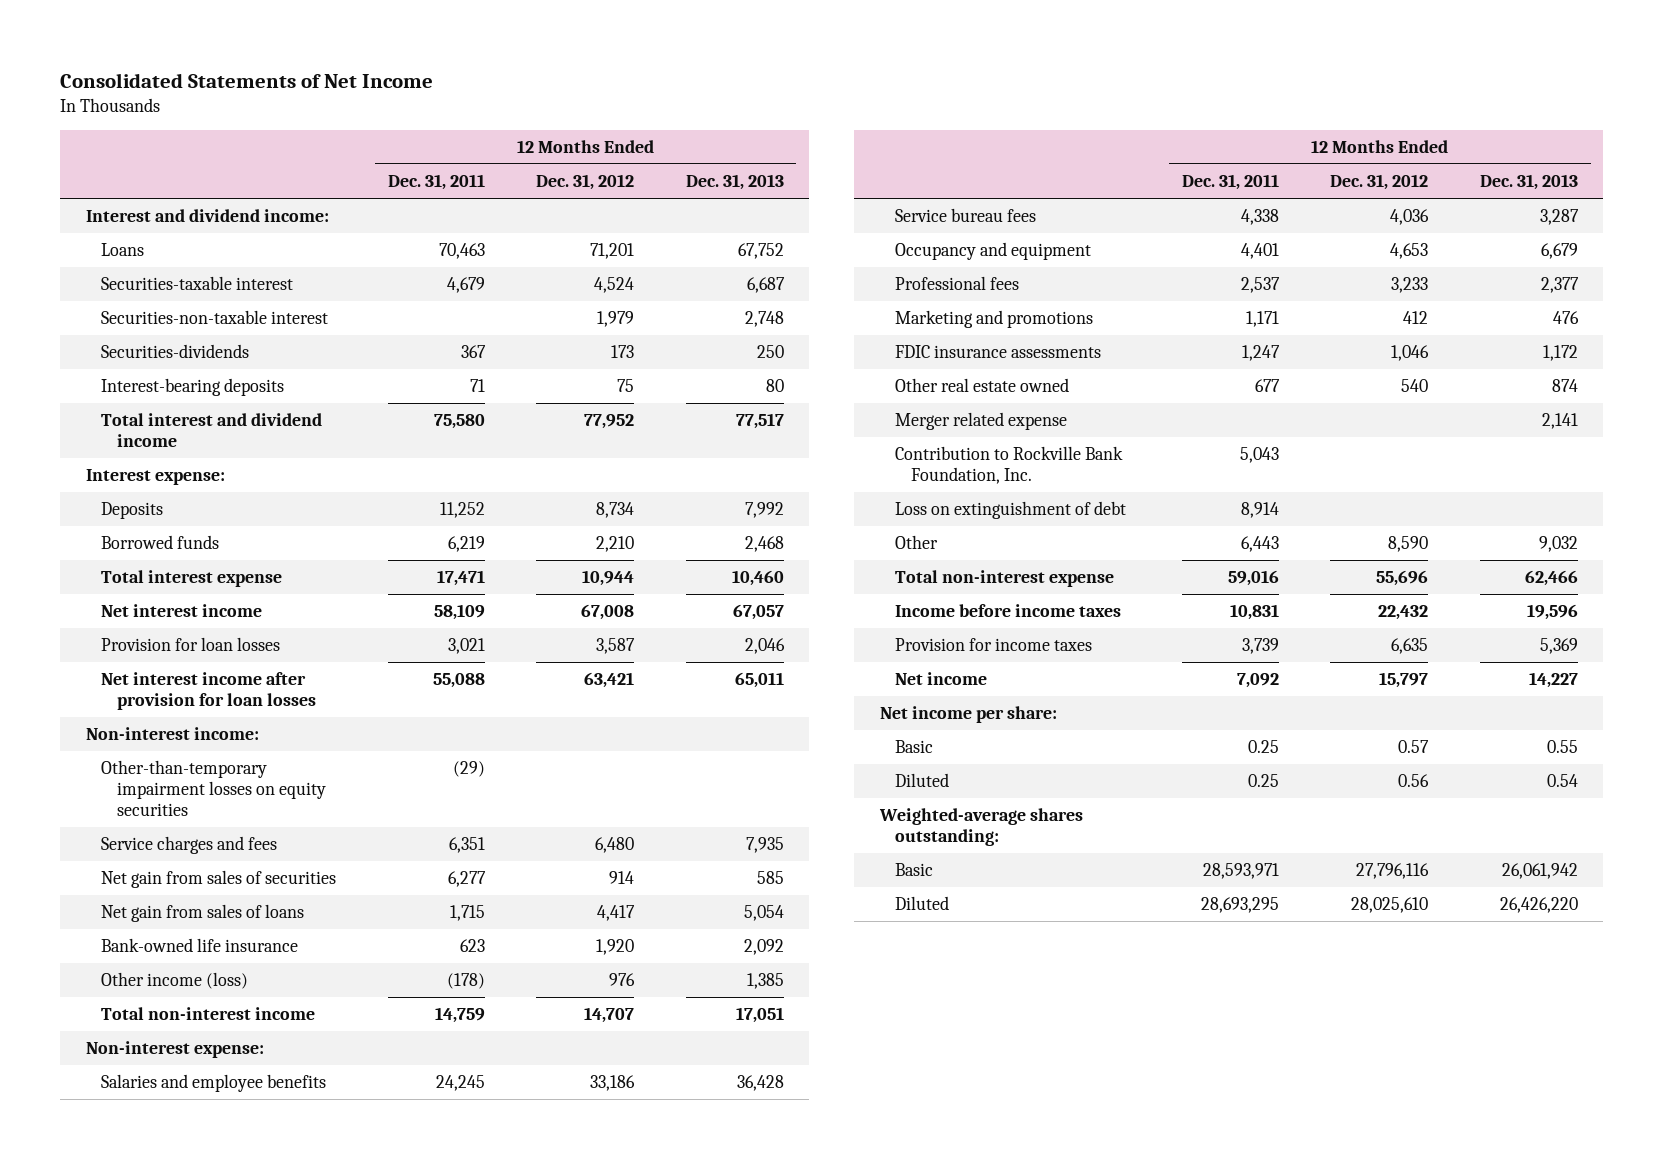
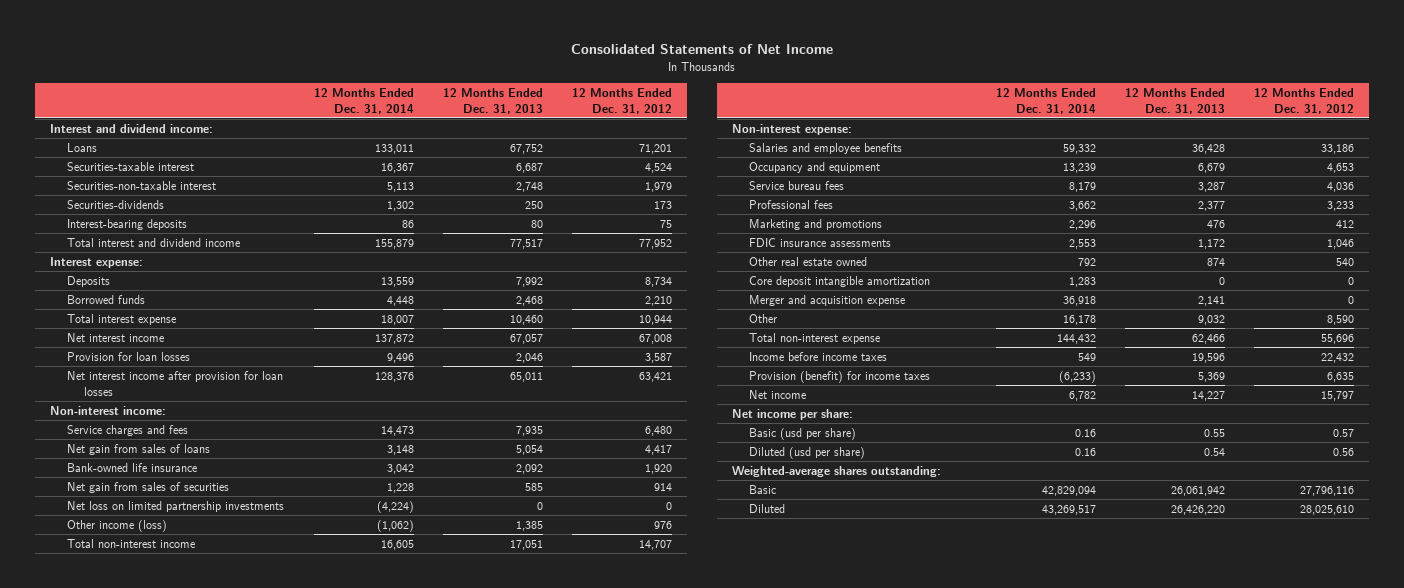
[387,174,485,191] Dec. 31, 2011 -> none
none -> [313,87,414,114] 12 Months Ended Dec. 31, 2014
[101,760,326,816] Other-than-temporary impairment losses on equity securities -> none
[101,870,337,889] Net gain from sales of securities -> [67,481,230,493] Net gain from sales of securities
none -> [67,500,285,512] Net loss on limited partnership investments
[895,208,1037,223] Service bureau fees -> [749,180,845,190] Service bureau fees
[895,412,1068,431] Merger related expense -> none
[895,446,1124,485] Contribution to Rockville Bank Foundation, Inc. -> none
[895,501,1127,520] Loss on extinguishment of debt -> none
none -> [749,275,931,287] Core deposit intangible amortization
none -> [749,294,906,306] Merger and acquisition expense
[895,638,1093,652] Provision for income taxes -> [749,370,931,383] Provision (benefit) for income taxes
[895,740,934,754] Basic -> [749,427,857,440] Basic (usd per share)
[895,773,950,788] Diluted -> [749,446,866,459] Diluted (usd per share)

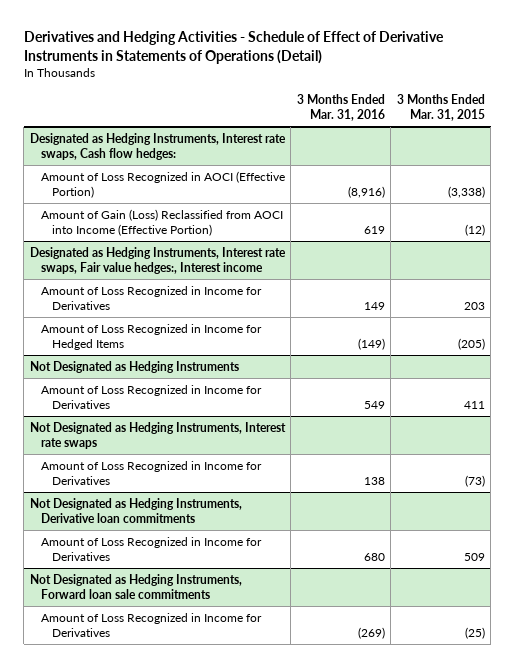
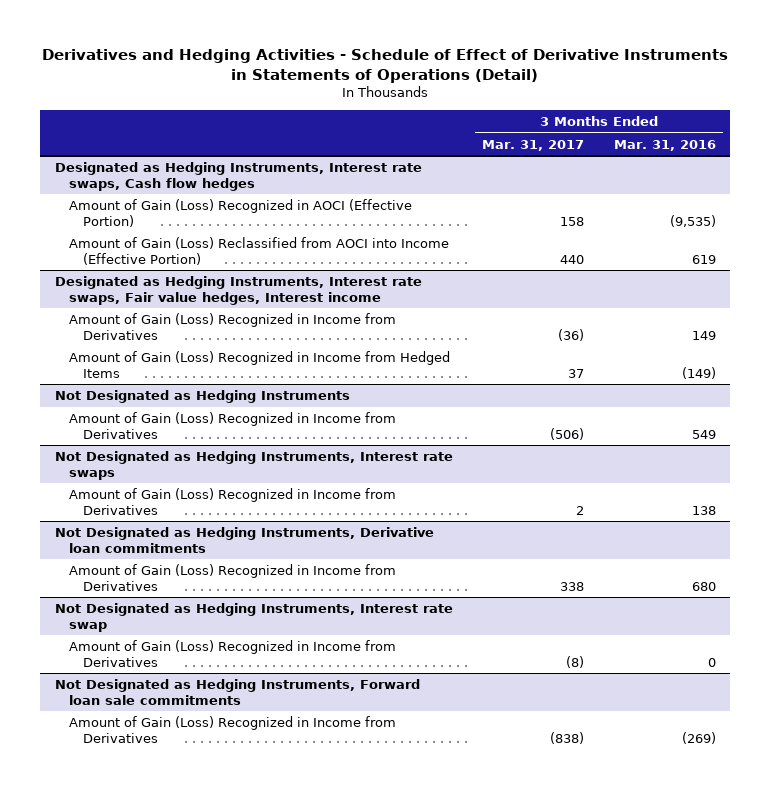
[396,94,485,122] 3 Months Ended Mar. 31, 2015 -> none
none -> [482,139,585,151] Mar. 31, 2017
[29,132,286,160] Designated as Hedging Instruments, Interest rate swaps, Cash flow hedges: -> [54,161,422,191] Designated as Hedging Instruments, Interest rate swaps, Cash flow hedges
[40,170,285,198] Amount of Loss Recognized in AOCI (Effective Portion) -> [68,198,412,227] Amount of Gain (Loss) Recognized in AOCI (Effective Portion)
[347,185,385,198] (8,916) -> [669,214,716,227] (9,535)
[29,246,286,274] Designated as Hedging Instruments, Interest rate swaps, Fair value hedges:, Interest income -> [54,275,422,305] Designated as Hedging Instruments, Interest rate swaps, Fair value hedges, Interest income
[40,285,262,310] Amount of Loss Recognized in Income for Derivatives -> [68,312,396,340] Amount of Gain (Loss) Recognized in Income from Derivatives
[40,323,262,350] Amount of Loss Recognized in Income for Hedged Items -> [68,350,450,378] Amount of Gain (Loss) Recognized in Income from Hedged Items
[40,384,262,409] Amount of Loss Recognized in Income for Derivatives -> [68,411,396,439] Amount of Gain (Loss) Recognized in Income from Derivatives
[40,460,262,485] Amount of Loss Recognized in Income for Derivatives -> [68,487,396,515] Amount of Gain (Loss) Recognized in Income from Derivatives
[40,536,262,561] Amount of Loss Recognized in Income for Derivatives -> [68,563,396,591] Amount of Gain (Loss) Recognized in Income from Derivatives
none -> [54,602,453,632] Not Designated as Hedging Instruments, Interest rate swap
none -> [68,639,396,667] Amount of Gain (Loss) Recognized in Income from Derivatives
[40,612,262,637] Amount of Loss Recognized in Income for Derivatives -> [68,715,396,743] Amount of Gain (Loss) Recognized in Income from Derivatives

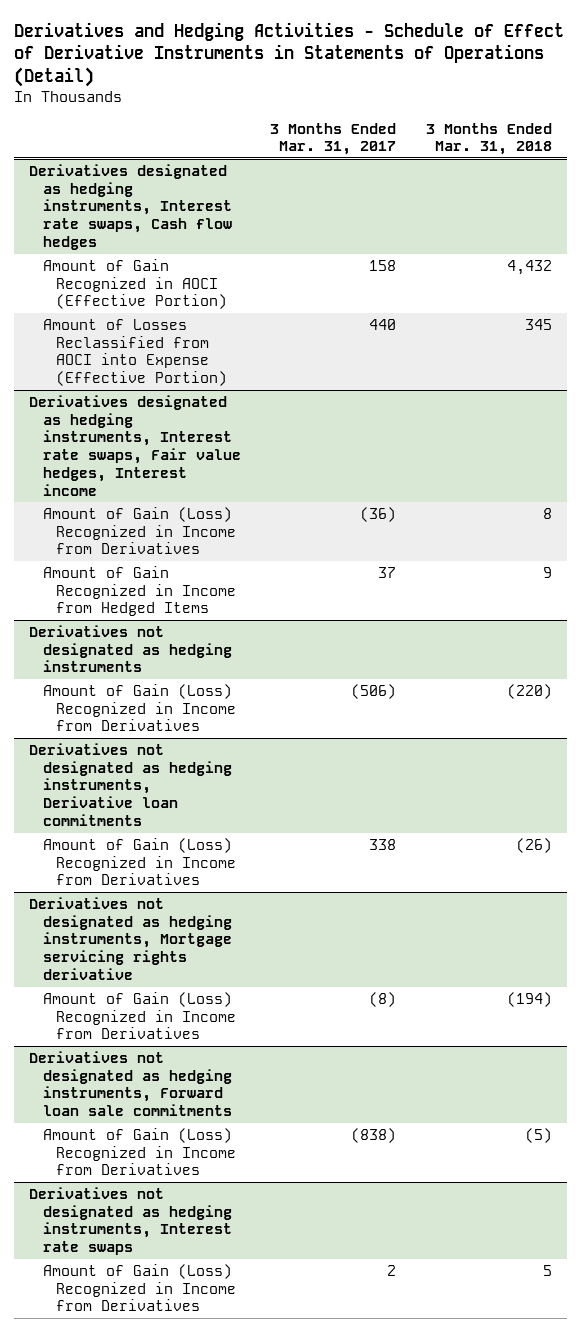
[613,139,716,151] Mar. 31, 2016 -> none
none -> [426,122,553,156] 3 Months Ended Mar. 31, 2018
[54,161,422,191] Designated as Hedging Instruments, Interest rate swaps, Cash flow hedges -> [28,163,232,250] Derivatives designated as hedging instruments, Interest rate swaps, Cash flow hedges
[68,198,412,227] Amount of Gain (Loss) Recognized in AOCI (Effective Portion) -> [42,258,228,310] Amount of Gain Recognized in AOCI (Effective Portion)
[68,236,449,265] Amount of Gain (Loss) Reclassified from AOCI into Income (Effective Portion) -> [42,318,228,387] Amount of Losses Reclassified from AOCI into Expense (Effective Portion)
[54,275,422,305] Designated as Hedging Instruments, Interest rate swaps, Fair value hedges, Interest income -> [28,394,241,496] Derivatives designated as hedging instruments, Interest rate swaps, Fair value hedges, Interest income
[68,350,450,378] Amount of Gain (Loss) Recognized in Income from Hedged Items -> [42,565,237,617] Amount of Gain Recognized in Income from Hedged Items
[54,389,350,403] Not Designated as Hedging Instruments -> [28,624,232,673] Derivatives not designated as hedging instruments
[54,450,453,480] Not Designated as Hedging Instruments, Interest rate swaps -> none
[68,487,396,515] Amount of Gain (Loss) Recognized in Income from Derivatives -> none
[54,526,434,553] Not Designated as Hedging Instruments, Derivative loan commitments -> [28,742,232,826] Derivatives not designated as hedging instruments, Derivative loan commitments
[54,602,453,632] Not Designated as Hedging Instruments, Interest rate swap -> none
none -> [28,896,232,980] Derivatives not designated as hedging instruments, Mortgage servicing rights derivative
[54,678,420,705] Not Designated as Hedging Instruments, Forward loan sale commitments -> [28,1050,232,1117] Derivatives not designated as hedging instruments, Forward loan sale commitments
none -> [28,1186,232,1256] Derivatives not designated as hedging instruments, Interest rate swaps
none -> [42,1263,237,1312] Amount of Gain (Loss) Recognized in Income from Derivatives

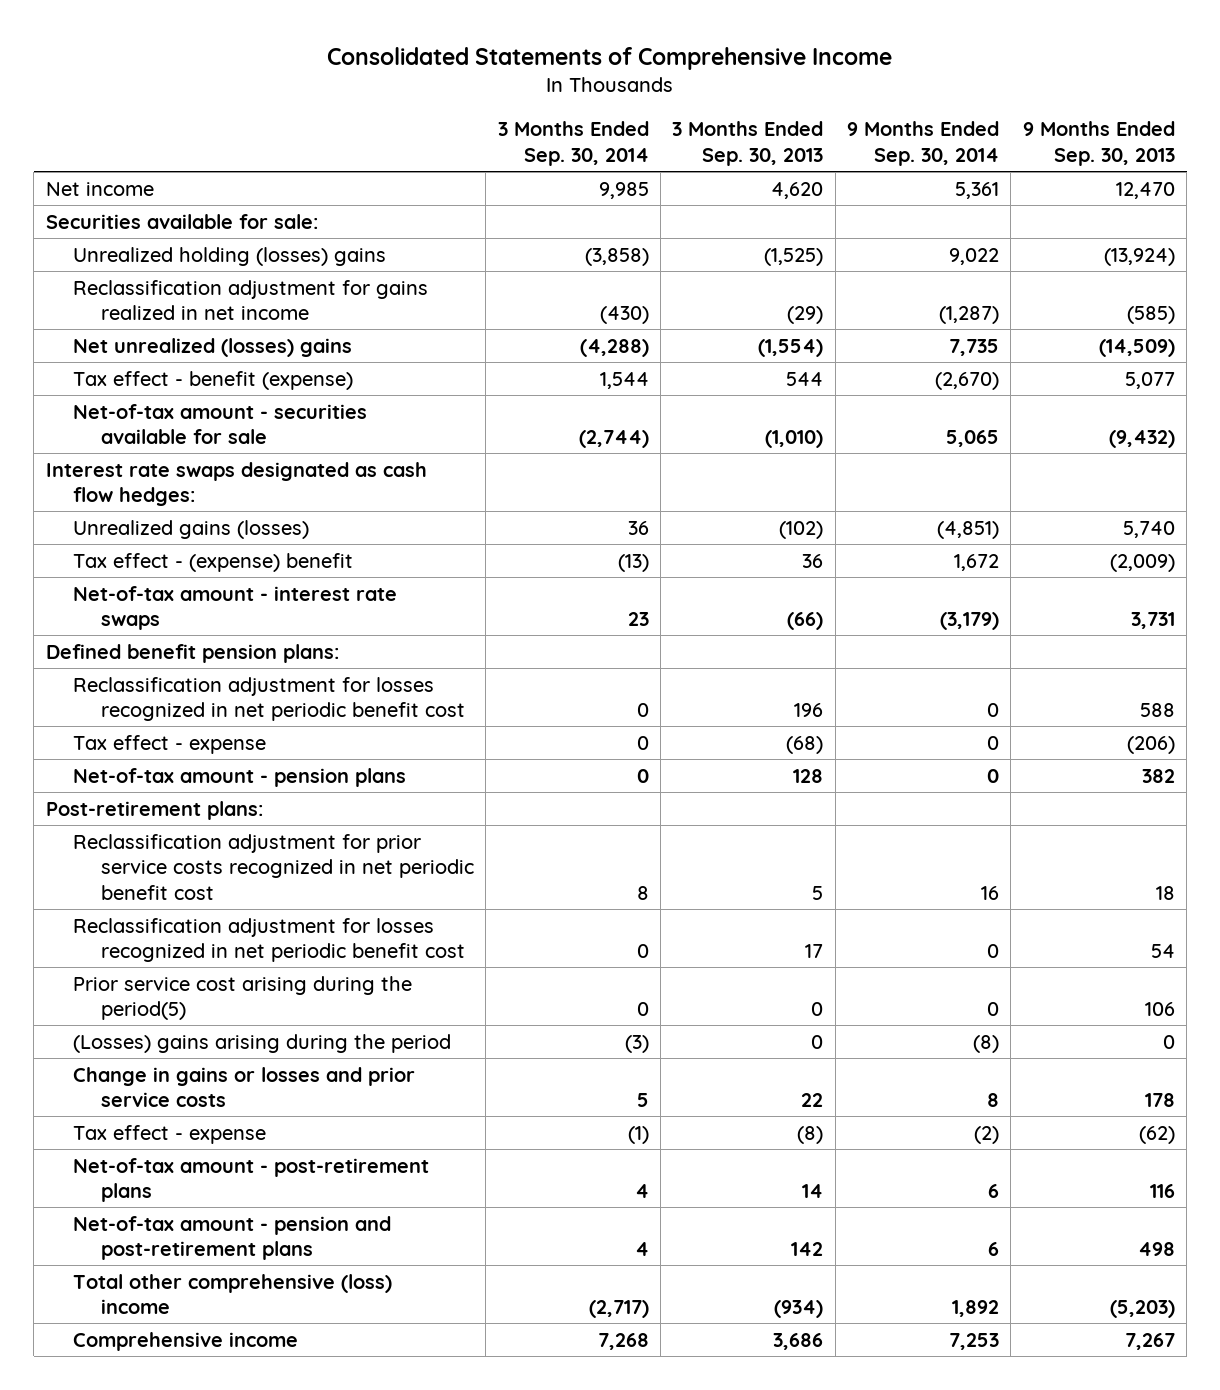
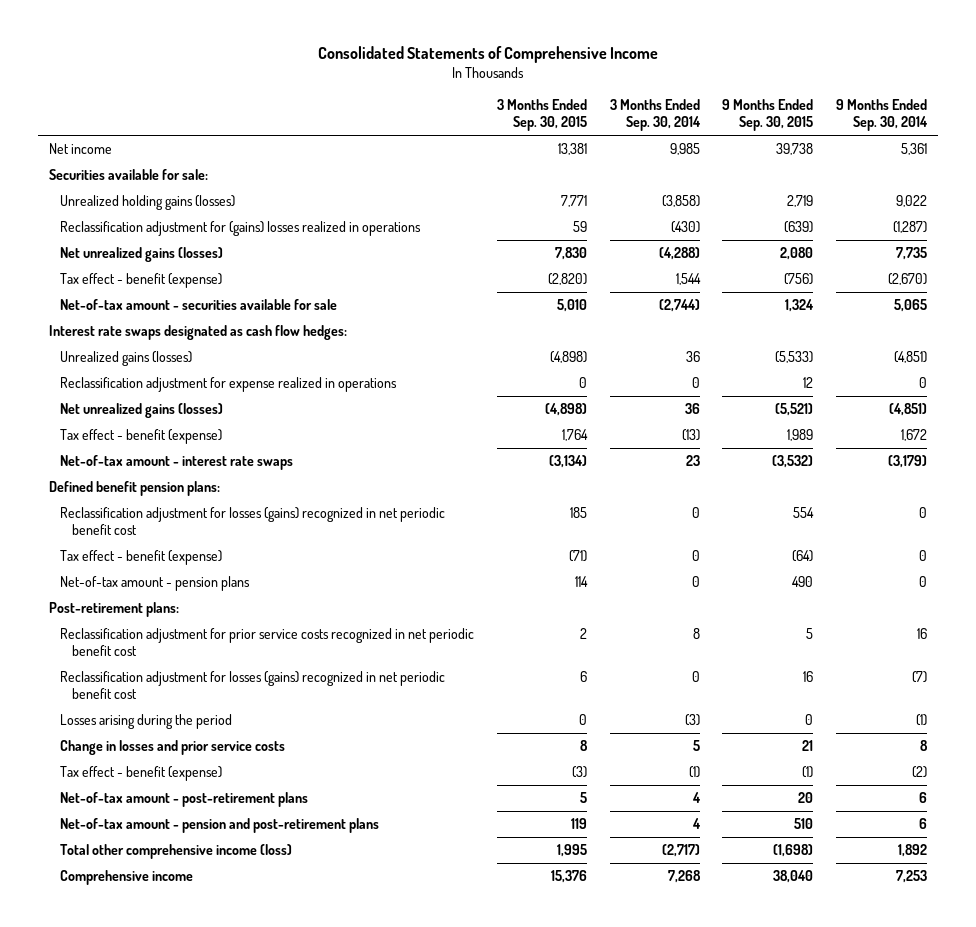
[672,121,824,166] 3 Months Ended Sep. 30, 2013 -> none
[1022,121,1175,166] 9 Months Ended Sep. 30, 2013 -> none
none -> [496,99,587,132] 3 Months Ended Sep. 30, 2015
none -> [722,99,814,132] 9 Months Ended Sep. 30, 2015
[73,246,387,266] Unrealized holding (losses) gains -> [60,195,236,211] Unrealized holding gains (losses)
[73,279,429,321] Reclassification adjustment for gains realized in net income -> [60,221,422,237] Reclassification adjustment for (gains) losses realized in operations
[73,337,353,357] Net unrealized (losses) gains -> [60,247,224,263] Net unrealized gains (losses)
none -> [60,377,398,393] Reclassification adjustment for expense realized in operations
none -> [60,403,224,419] Net unrealized gains (losses)
[73,552,354,572] Tax effect - (expense) benefit -> [60,429,223,445] Tax effect - benefit (expense)
[73,676,465,722] Reclassification adjustment for losses recognized in net periodic benefit cost -> [60,507,446,536] Reclassification adjustment for losses (gains) recognized in net periodic benefit cost
[73,734,267,754] Tax effect - expense -> [60,550,223,566] Tax effect - benefit (expense)
[73,975,413,1021] Prior service cost arising during the period(5) -> none
[73,917,465,963] Reclassification adjustment for losses recognized in net periodic benefit cost -> [60,671,446,700] Reclassification adjustment for losses (gains) recognized in net periodic benefit cost
[986,944,999,959] 0 -> [911,671,927,684] (7)
[73,1033,452,1053] (Losses) gains arising during the period -> [60,714,233,730] Losses arising during the period
[972,1034,999,1053] (8) -> [915,714,927,727] (1)
[73,1066,416,1108] Change in gains or losses and prior service costs -> [60,740,286,756] Change in losses and prior service costs
[73,1124,267,1144] Tax effect - expense -> [60,766,223,782] Tax effect - benefit (expense)
[73,1273,393,1315] Total other comprehensive (loss) income -> [60,844,293,860] Total other comprehensive income (loss)

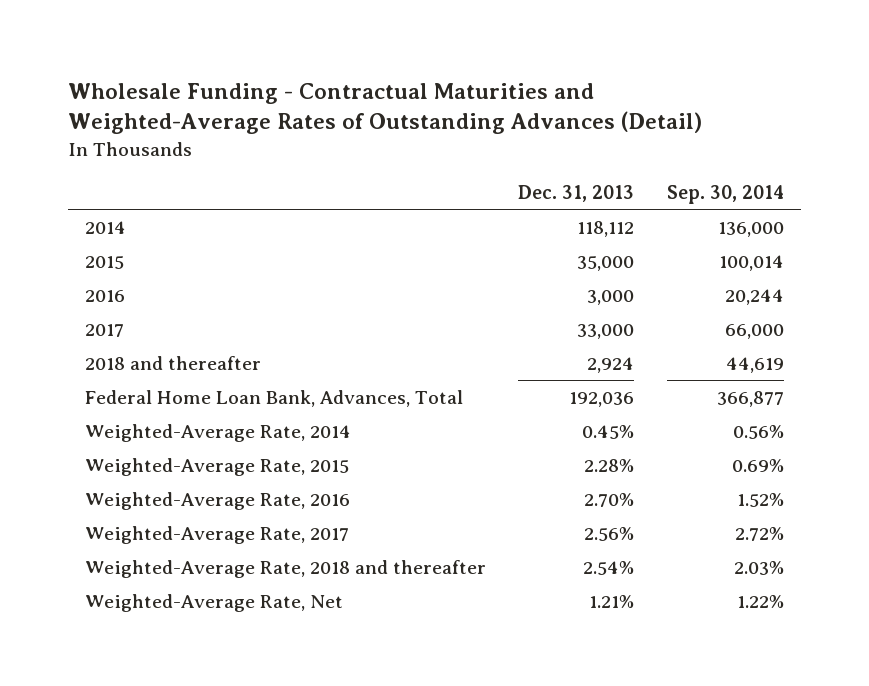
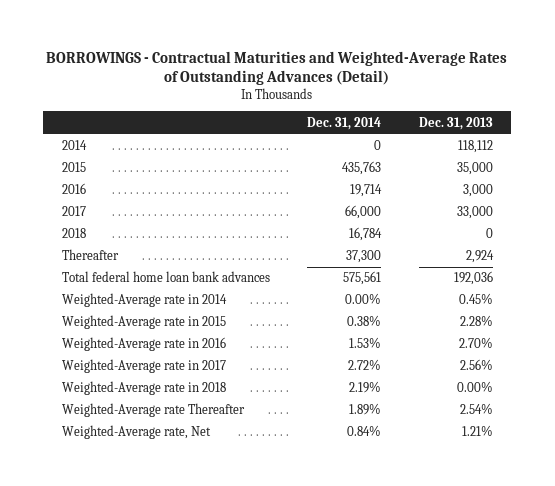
[68,82,703,135] Wholesale Funding - Contractual Maturities and Weighted-Average Rates of Outstanding Advances (Detail) -> [46,50,508,85] BORROWINGS - Contractual Maturities and Weighted-Average Rates of Outstanding Advances (Detail)
[667,185,785,205] Sep. 30, 2014 -> none
none -> [307,116,382,130] Dec. 31, 2014
none -> [61,228,86,239] 2018
[84,355,261,370] 2018 and thereafter -> [61,249,119,261] Thereafter
[84,389,463,407] Federal Home Loan Bank, Advances, Total -> [61,271,270,283] Total federal home loan bank advances
[84,423,351,442] Weighted-Average Rate, 2014 -> [61,293,227,308] Weighted-Average rate in 2014
none -> [61,315,226,330] Weighted-Average rate in 2015
[84,457,349,476] Weighted-Average Rate, 2015 -> [61,337,226,352] Weighted-Average rate in 2016
[584,458,635,472] 2.28% -> [458,337,493,349] 2.70%
[84,491,350,510] Weighted-Average Rate, 2016 -> [61,359,226,374] Weighted-Average rate in 2017
[584,492,635,507] 2.70% -> [459,359,493,371] 2.56%
[84,525,349,544] Weighted-Average Rate, 2017 -> [61,381,226,396] Weighted-Average rate in 2018
[584,526,635,541] 2.56% -> [456,381,493,393] 0.00%
[84,559,486,578] Weighted-Average Rate, 2018 and thereafter -> [61,403,245,418] Weighted-Average rate Thereafter
[84,593,343,612] Weighted-Average Rate, Net -> [61,425,211,440] Weighted-Average rate, Net

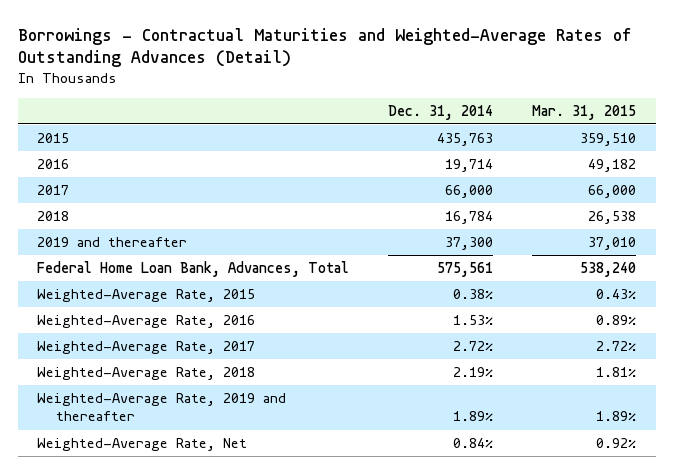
[46,50,508,85] BORROWINGS - Contractual Maturities and Weighted-Average Rates of Outstanding Advances (Detail) -> [17,27,632,68] Borrowings - Contractual Maturities and Weighted-Average Rates of Outstanding Advances (Detail)
[418,116,493,130] Dec. 31, 2013 -> none
none -> [532,104,637,120] Mar. 31, 2015
[61,140,87,151] 2014 -> none
[61,315,226,330] Weighted-Average rate in 2015 -> none
[61,249,119,261] Thereafter -> [37,237,188,248] 2019 and thereafter
[61,271,270,283] Total federal home loan bank advances -> [37,261,350,278] Federal Home Loan Bank, Advances, Total
[61,293,227,308] Weighted-Average rate in 2014 -> [37,289,256,303] Weighted-Average Rate, 2015
[345,293,382,305] 0.00% -> [453,289,494,300] 0.38%
[61,337,226,352] Weighted-Average rate in 2016 -> [37,315,256,329] Weighted-Average Rate, 2016
[61,359,226,374] Weighted-Average rate in 2017 -> [37,341,256,355] Weighted-Average Rate, 2017
[61,381,226,396] Weighted-Average rate in 2018 -> [37,367,256,381] Weighted-Average Rate, 2018
[61,403,245,418] Weighted-Average rate Thereafter -> [37,393,287,422] Weighted-Average Rate, 2019 and thereafter
[61,425,211,440] Weighted-Average rate, Net -> [37,438,248,452] Weighted-Average Rate, Net

